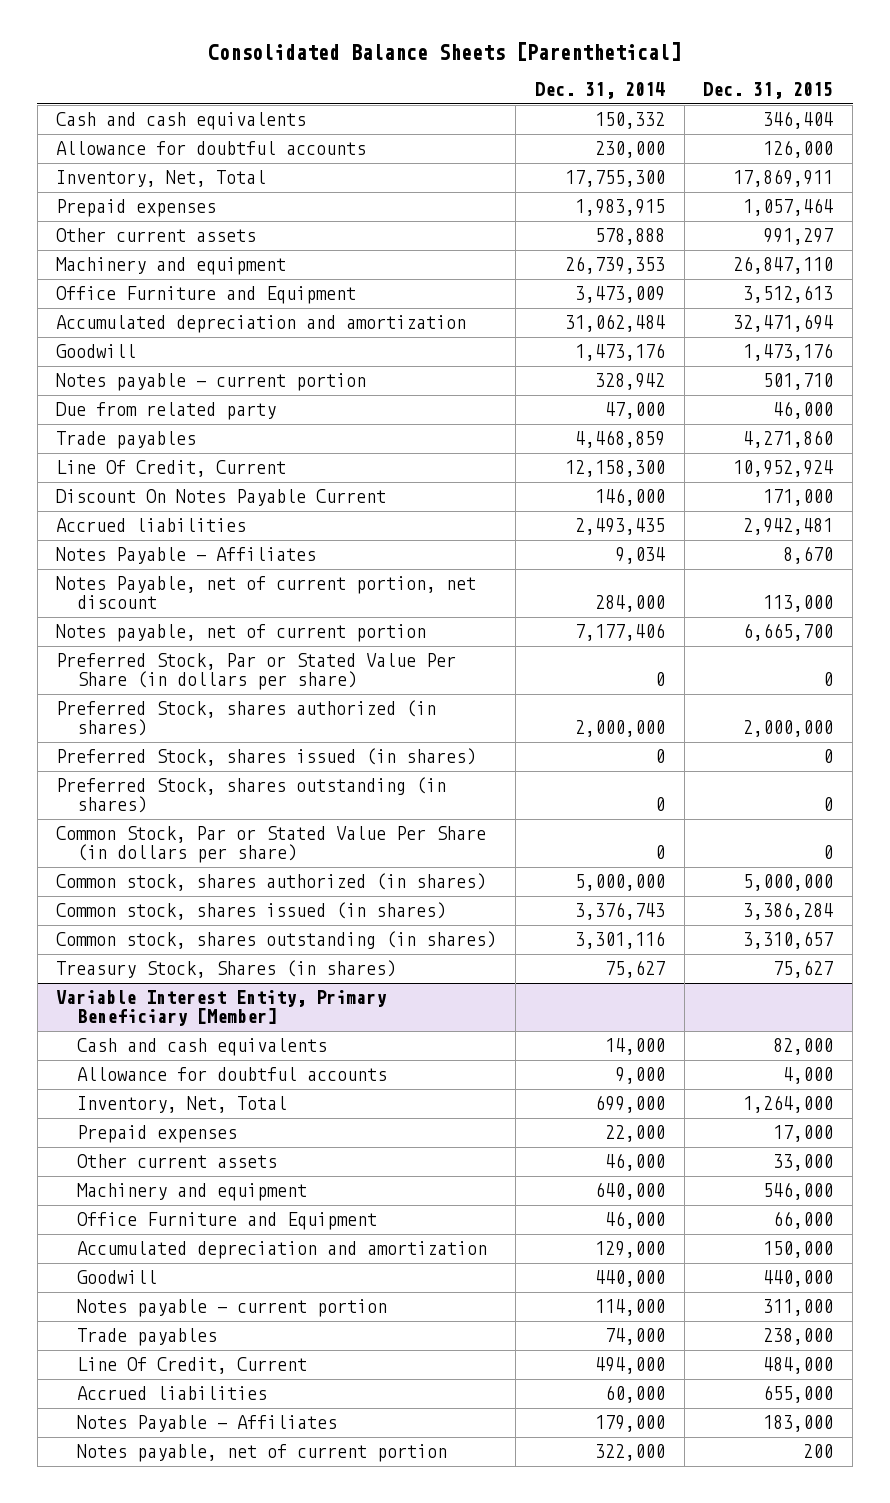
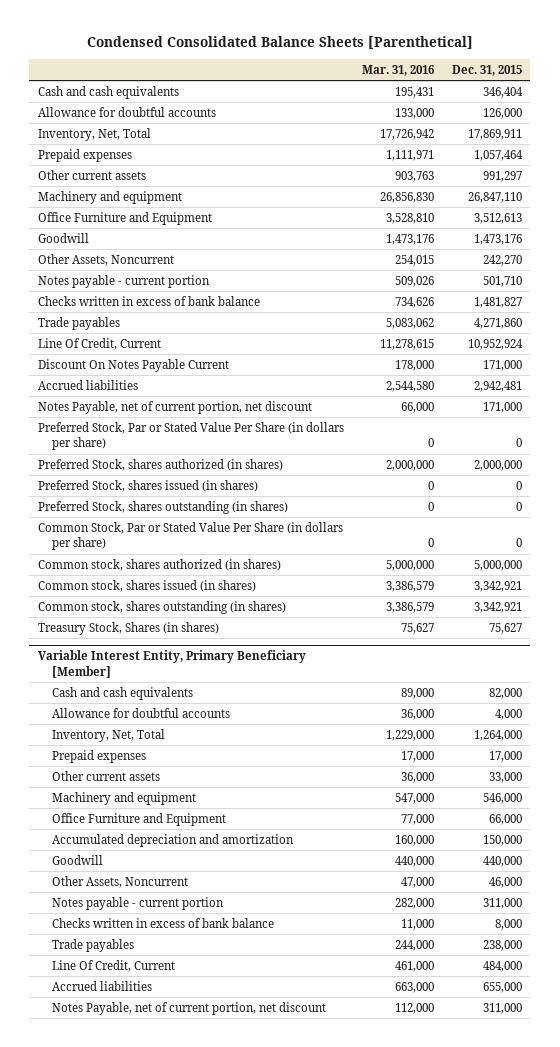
[207,42,681,62] Consolidated Balance Sheets [Parenthetical] -> [86,36,473,50] Condensed Consolidated Balance Sheets [Parenthetical]
[534,82,665,100] Dec. 31, 2014 -> none
none -> [361,64,435,76] Mar. 31, 2016
[56,315,467,334] Accumulated depreciation and amortization -> none
none -> [38,253,175,266] Other Assets, Noncurrent
[56,402,277,421] Due from related party -> none
none -> [38,295,261,306] Checks written in excess of bank balance
[56,547,317,565] Notes Payable - Affiliates -> none
[56,624,427,643] Notes payable, net of current portion -> none
[763,595,834,613] 113,000 -> [482,401,522,413] 171,000
[743,902,834,921] 3,386,284 -> [473,580,522,592] 3,342,921
[743,931,834,950] 3,310,657 -> [473,601,522,613] 3,342,921
none -> [51,875,188,888] Other Assets, Noncurrent
none -> [51,917,274,928] Checks written in excess of bank balance
[77,1415,338,1433] Notes Payable - Affiliates -> none
[77,1444,448,1463] Notes payable, net of current portion -> [51,1001,326,1015] Notes Payable, net of current portion, net discount
[803,1444,834,1459] 200 -> [482,1002,522,1014] 311,000

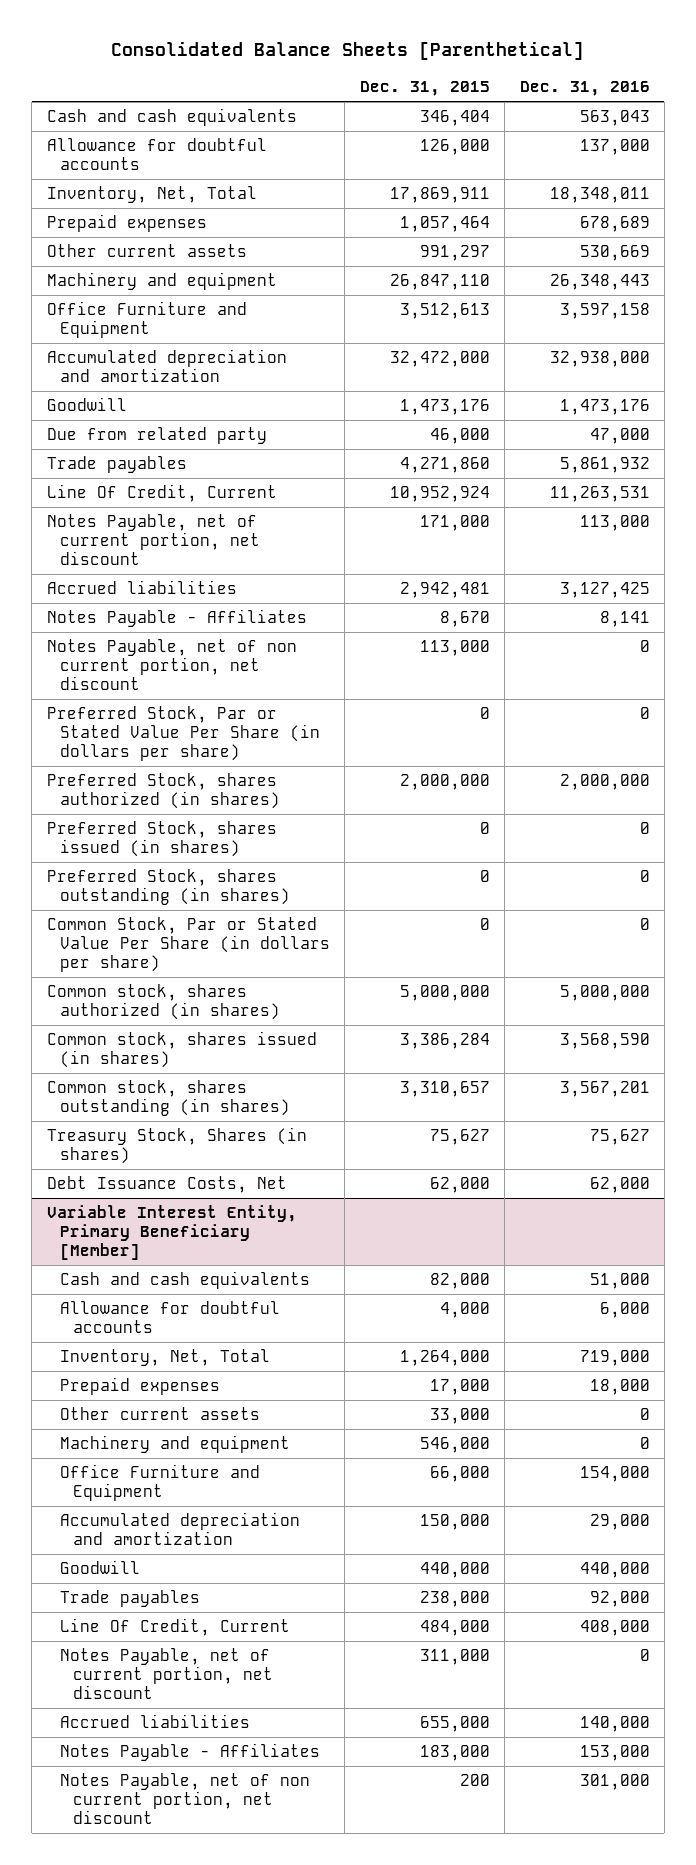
[86,36,473,50] Condensed Consolidated Balance Sheets [Parenthetical] -> [111,41,585,61] Consolidated Balance Sheets [Parenthetical]
[361,64,435,76] Mar. 31, 2016 -> none
none -> [519,80,650,96] Dec. 31, 2016
none -> [46,349,287,383] Accumulated depreciation and amortization
[38,253,175,266] Other Assets, Noncurrent -> none
[38,274,211,288] Notes payable - current portion -> none
[38,295,261,306] Checks written in excess of bank balance -> none
none -> [46,427,267,445] Due from related party
[38,358,230,372] Discount On Notes Payable Current -> none
[38,379,139,390] Accrued liabilities -> [46,580,237,595] Accrued liabilities
none -> [46,609,307,628] Notes Payable - Affiliates
none -> [46,639,297,691] Notes Payable, net of non current portion, net discount
[473,580,522,592] 3,342,921 -> [399,1033,490,1050] 3,386,284
[473,601,522,613] 3,342,921 -> [399,1081,490,1098] 3,310,657
none -> [46,1176,287,1194] Debt Issuance Costs, Net
[51,875,188,888] Other Assets, Noncurrent -> none
[51,896,224,910] Notes payable - current portion -> none
[51,917,274,928] Checks written in excess of bank balance -> none
[51,980,152,991] Accrued liabilities -> [60,1714,251,1729] Accrued liabilities
none -> [60,1743,321,1762] Notes Payable - Affiliates
none -> [60,1773,311,1825] Notes Payable, net of non current portion, net discount

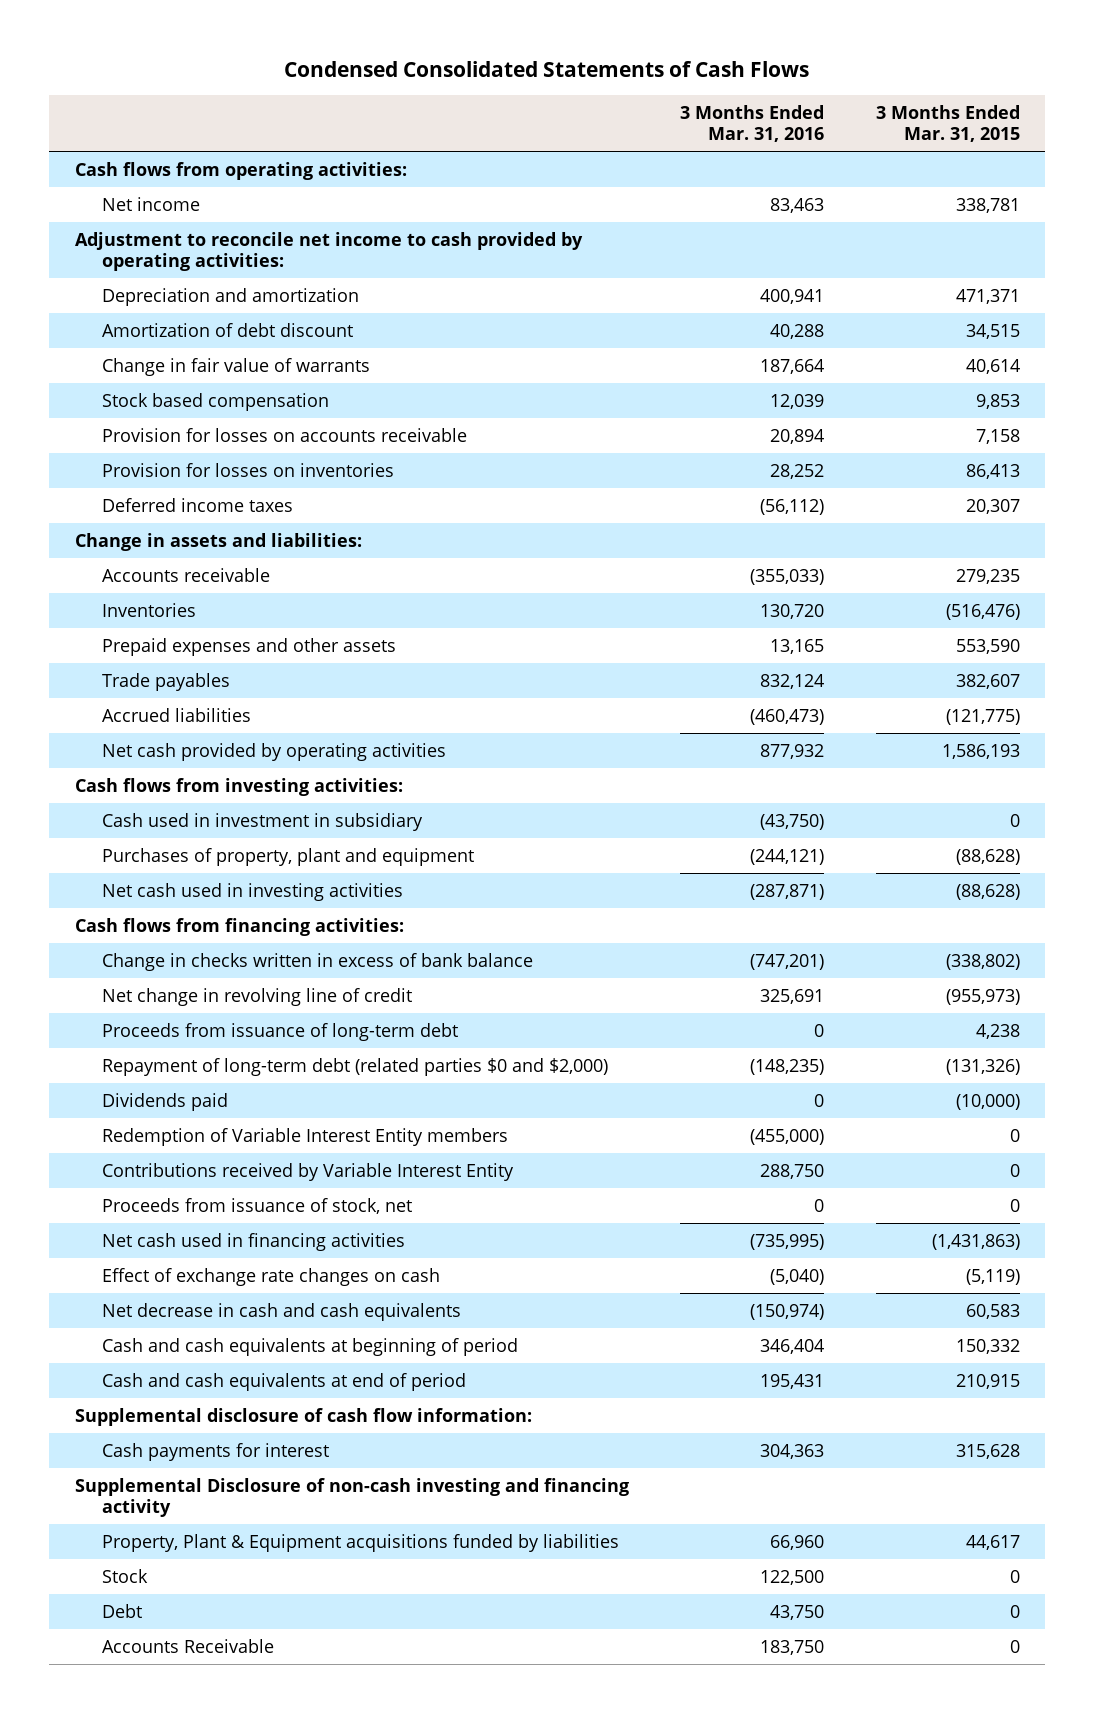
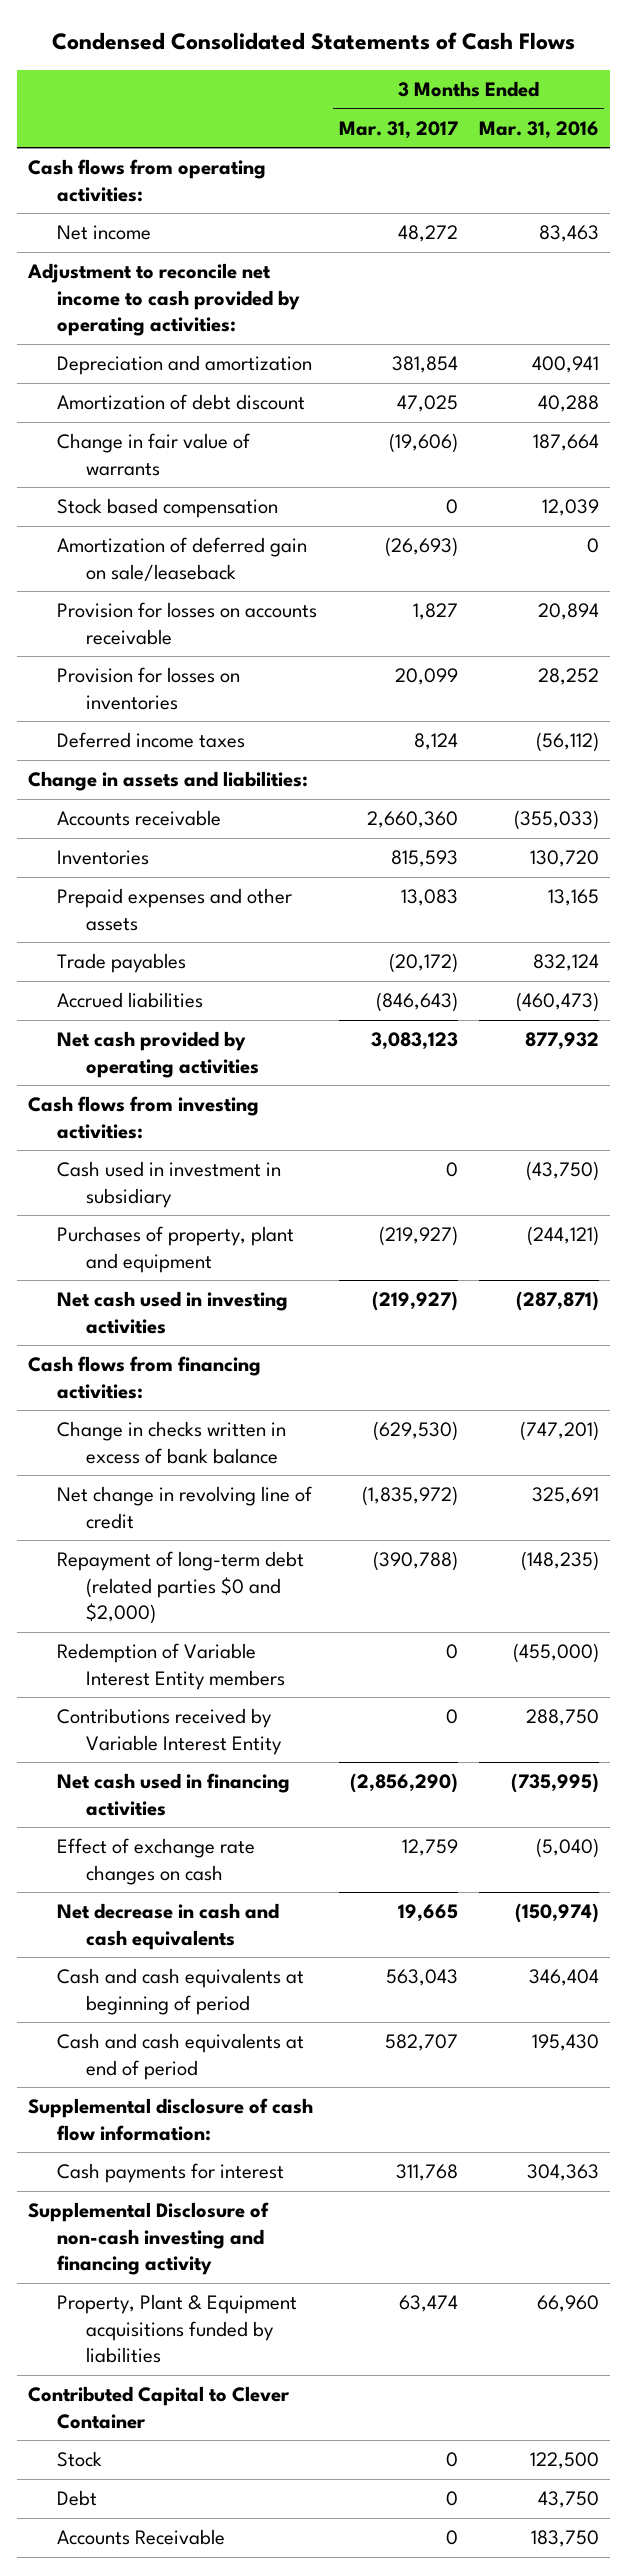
[875,104,1020,143] 3 Months Ended Mar. 31, 2015 -> none
none -> [338,120,458,139] Mar. 31, 2017
none -> [56,537,307,581] Amortization of deferred gain on sale/leaseback
[101,1022,458,1041] Proceeds from issuance of long-term debt -> none
[101,1092,228,1111] Dividends paid -> none
[101,1197,412,1214] Proceeds from issuance of stock, net -> none
[760,1373,825,1389] 195,431 -> [532,2034,600,2052] 195,430
none -> [28,2386,291,2429] Contributed Capital to Clever Container

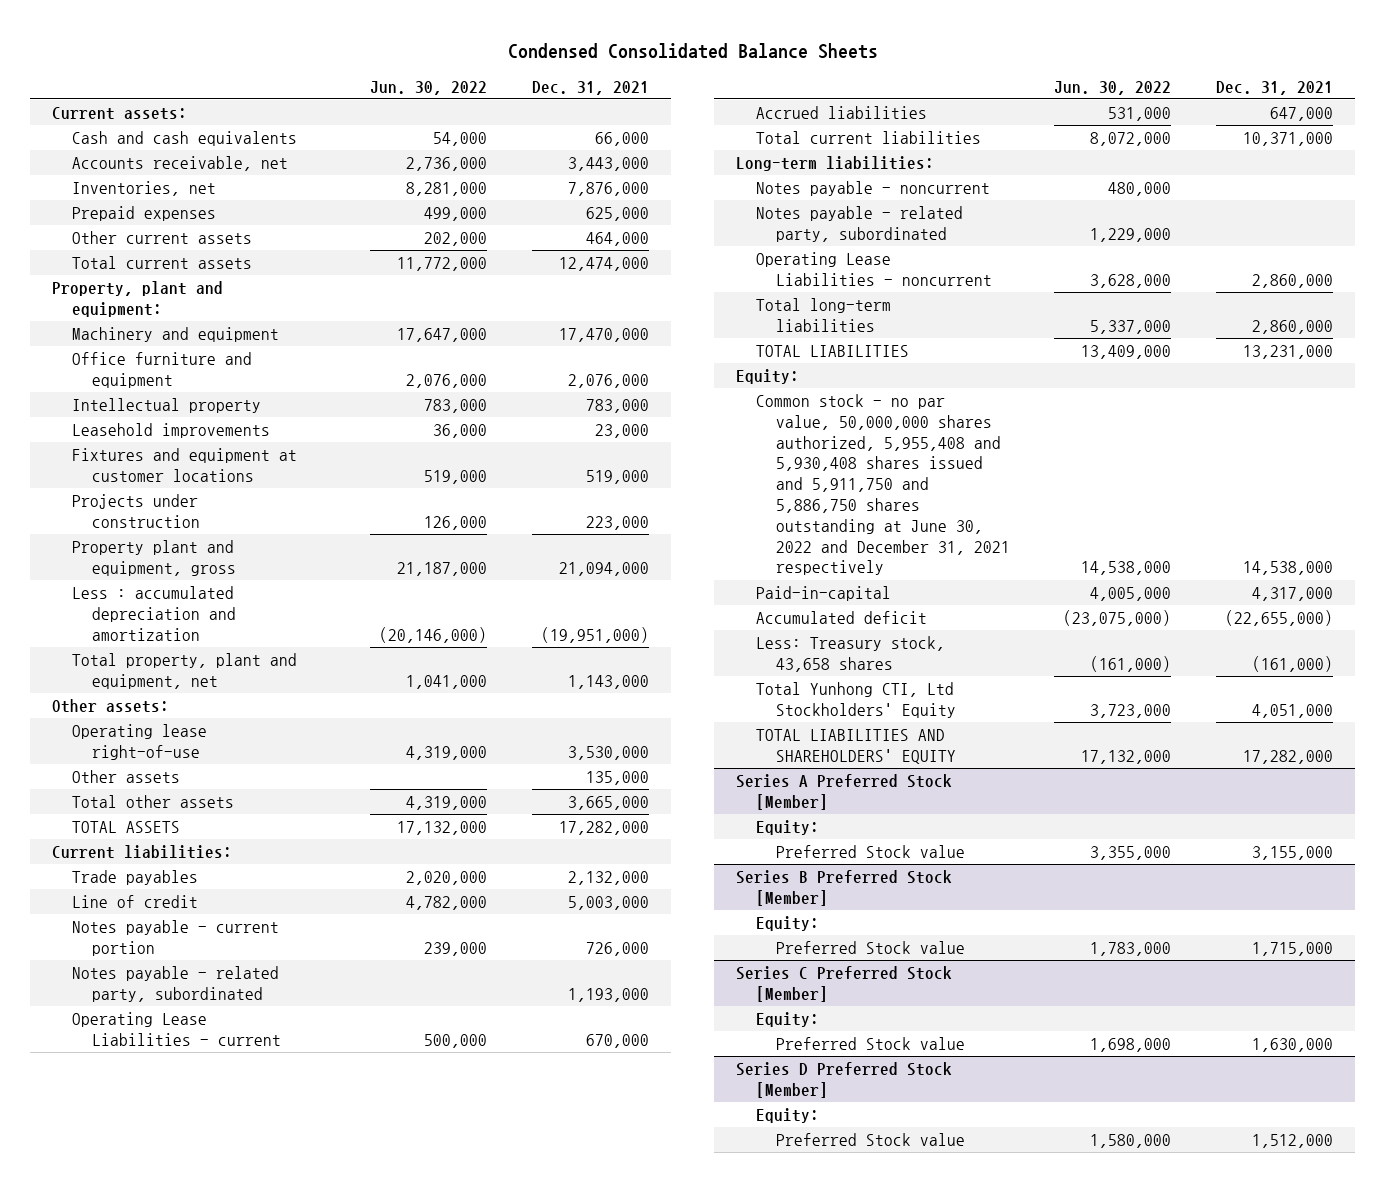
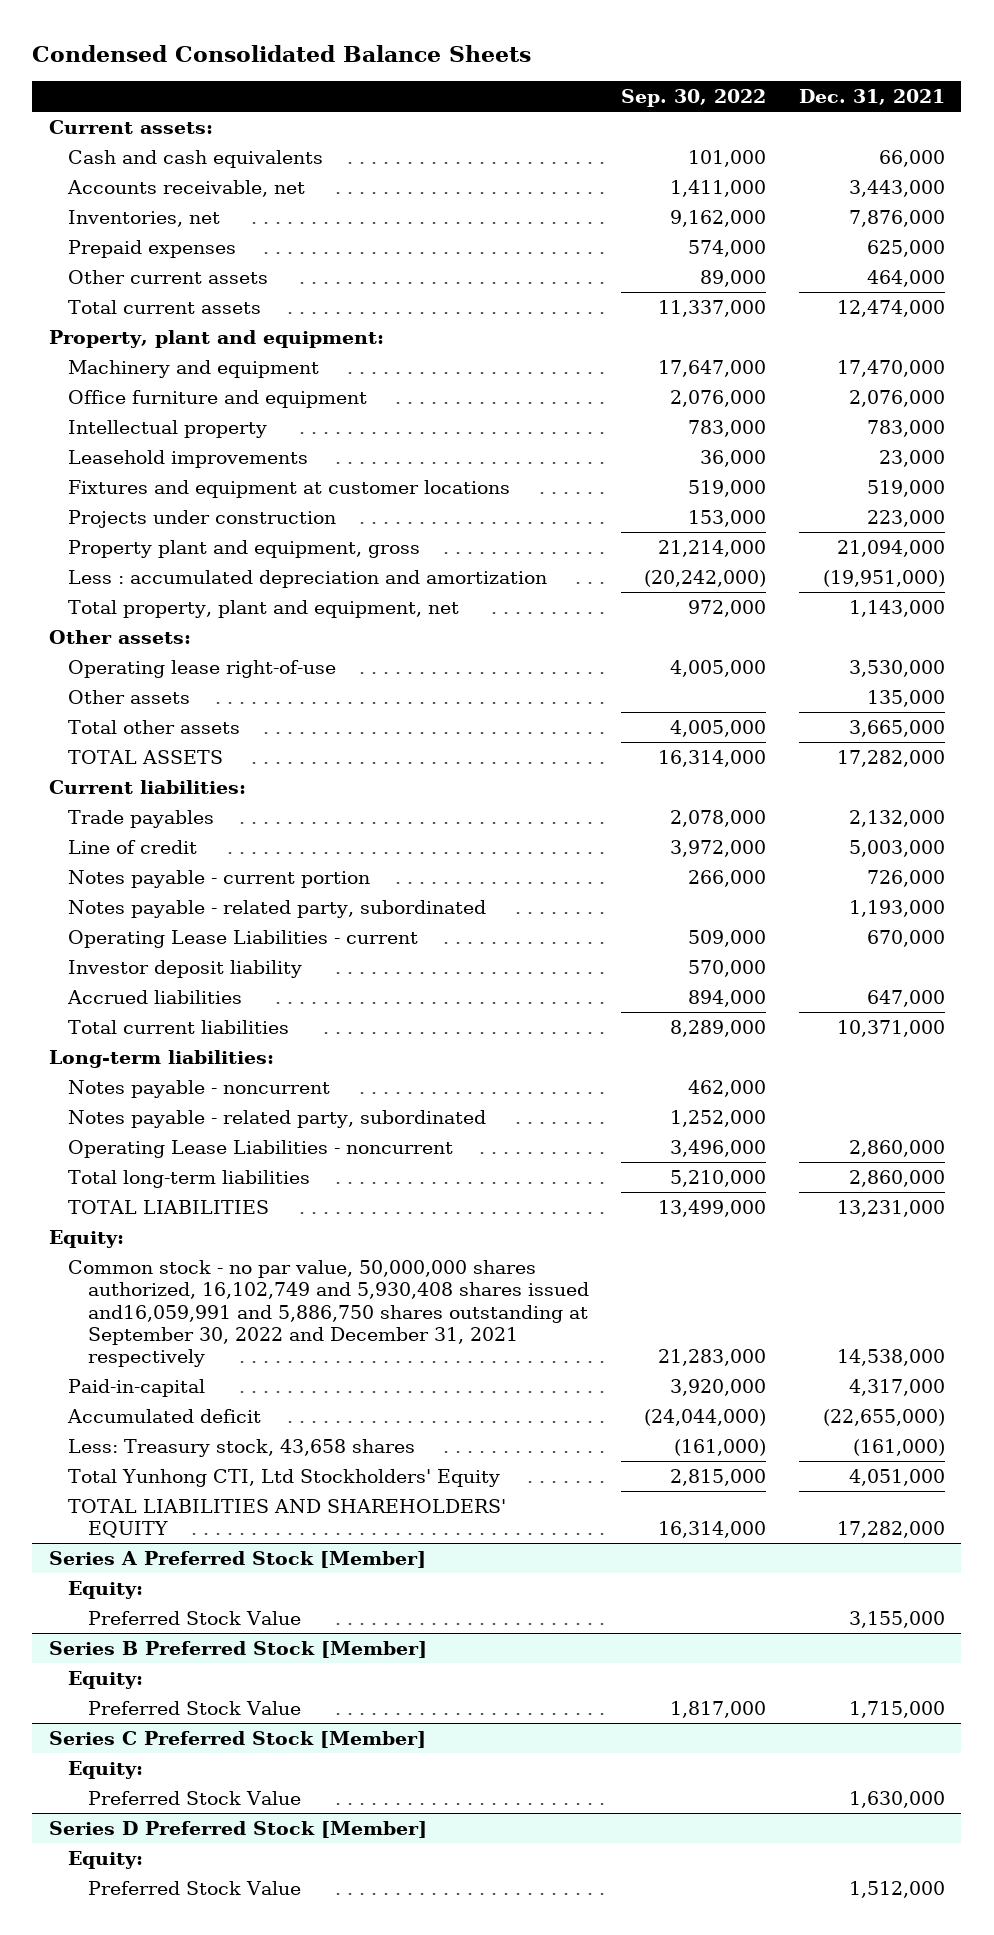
[370,80,488,95] Jun. 30, 2022 -> none
none -> [621,89,767,108] Sep. 30, 2022
none -> [68,959,303,978] Investor deposit liability
[755,394,1010,576] Common stock - no par value, 50,000,000 shares authorized, 5,955,408 and 5,930,408 shares issued and 5,911,750 and 5,886,750 shares outstanding at June 30, 2022 and December 31, 2021 respectively -> [68,1259,589,1368] Common stock - no par value, 50,000,000 shares authorized, 16,102,749 and 5,930,408 shares issued and16,059,991 and 5,886,750 shares outstanding at September 30, 2022 and December 31, 2021 respectively
[775,845,965,859] Preferred Stock value -> [87,1610,301,1625] Preferred Stock Value
[775,941,965,955] Preferred Stock value -> [87,1700,301,1715] Preferred Stock Value
[775,1037,965,1051] Preferred Stock value -> [87,1790,301,1805] Preferred Stock Value
[775,1133,965,1147] Preferred Stock value -> [87,1880,301,1895] Preferred Stock Value

